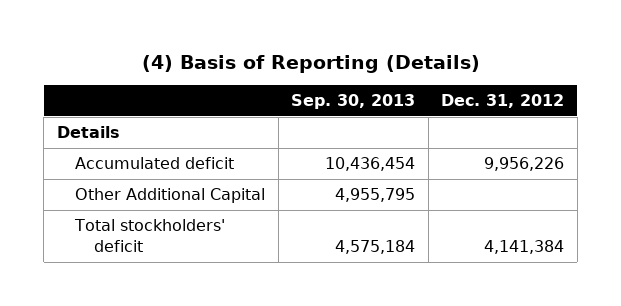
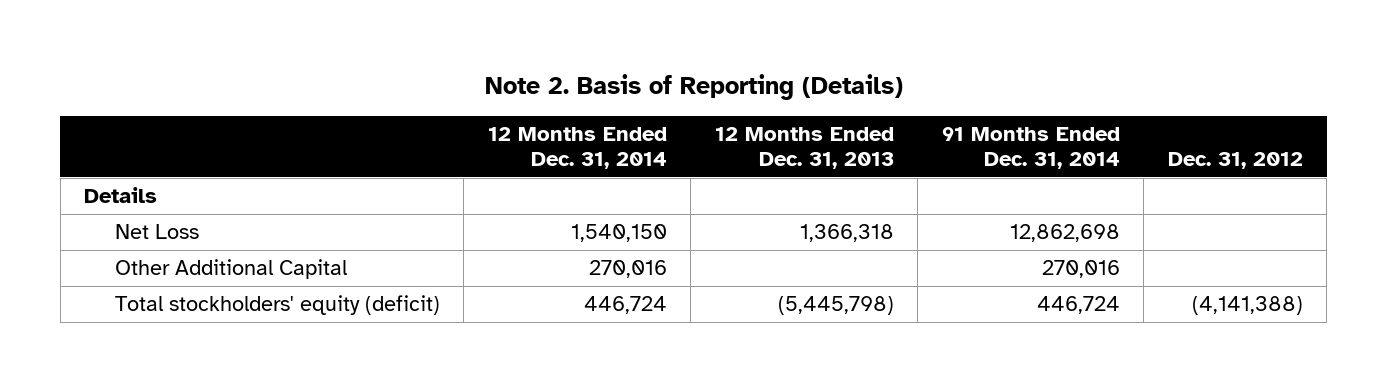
[141,54,480,73] (4) Basis of Reporting (Details) -> [484,74,903,101] Note 2. Basis of Reporting (Details)
[291,94,416,110] Sep. 30, 2013 -> none
none -> [487,126,667,170] 12 Months Ended Dec. 31, 2014
none -> [714,126,894,170] 12 Months Ended Dec. 31, 2013
none -> [941,126,1120,170] 91 Months Ended Dec. 31, 2014
[75,157,235,170] Accumulated deficit -> none
none -> [115,224,200,240] Net Loss
[74,219,226,253] Total stockholders' deficit -> [115,295,441,316] Total stockholders' equity (deficit)
[484,240,565,255] 4,141,384 -> [1191,296,1303,316] (4,141,388)

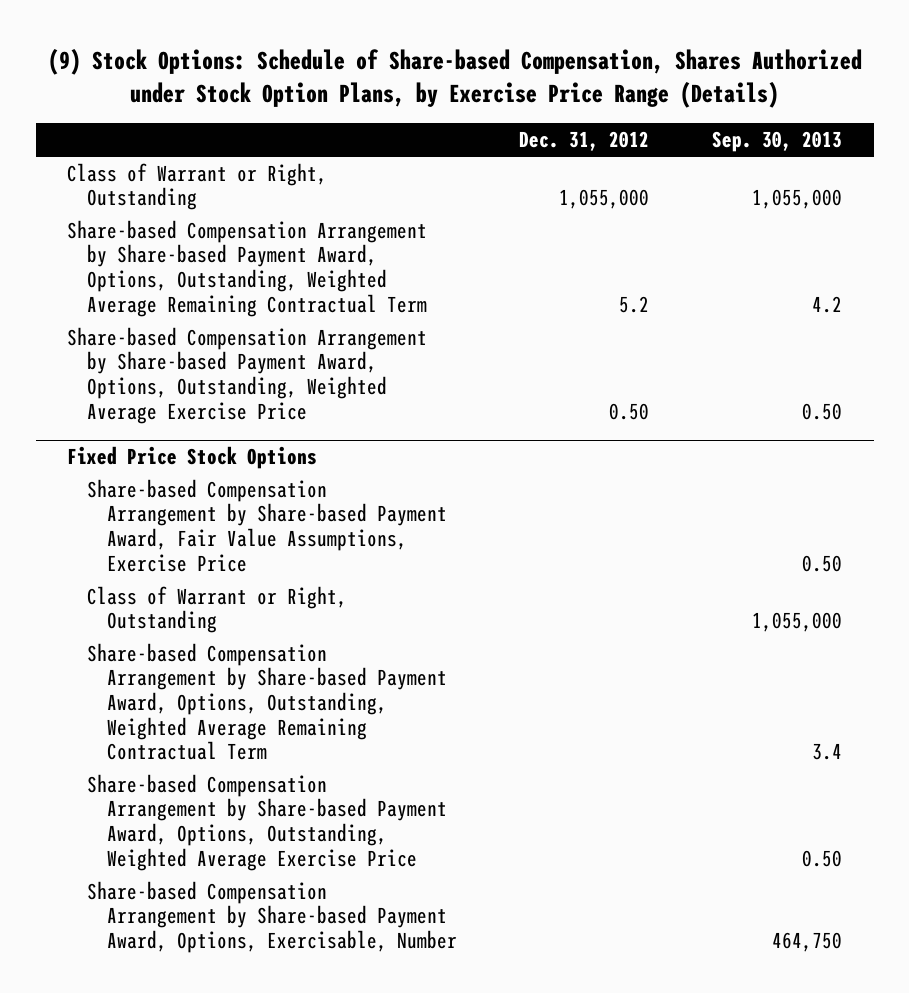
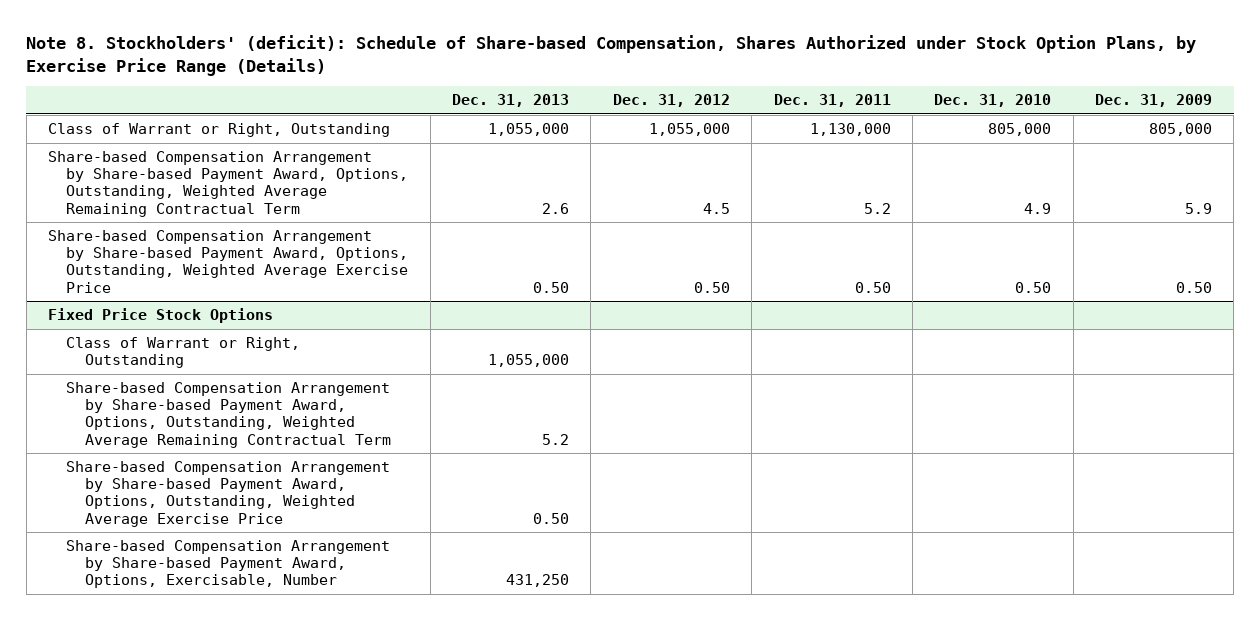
[47,47,862,108] (9) Stock Options: Schedule of Share-based Compensation, Shares Authorized under Stock Option Plans, by Exercise Price Range (Details) -> [26,34,1197,76] Note 8. Stockholders' (deficit): Schedule of Share-based Compensation, Shares Authorized under Stock Option Plans, by Exercise Price Range (Details)
[712,131,843,153] Sep. 30, 2013 -> none
none -> [452,94,570,108] Dec. 31, 2013
none -> [773,94,891,108] Dec. 31, 2011
none -> [934,94,1052,108] Dec. 31, 2010
none -> [1095,94,1213,108] Dec. 31, 2009
[619,295,650,313] 5.2 -> [702,202,730,214] 4.5
[86,478,447,572] Share-based Compensation Arrangement by Share-based Payment Award, Fair Value Assumptions, Exercise Price -> none

